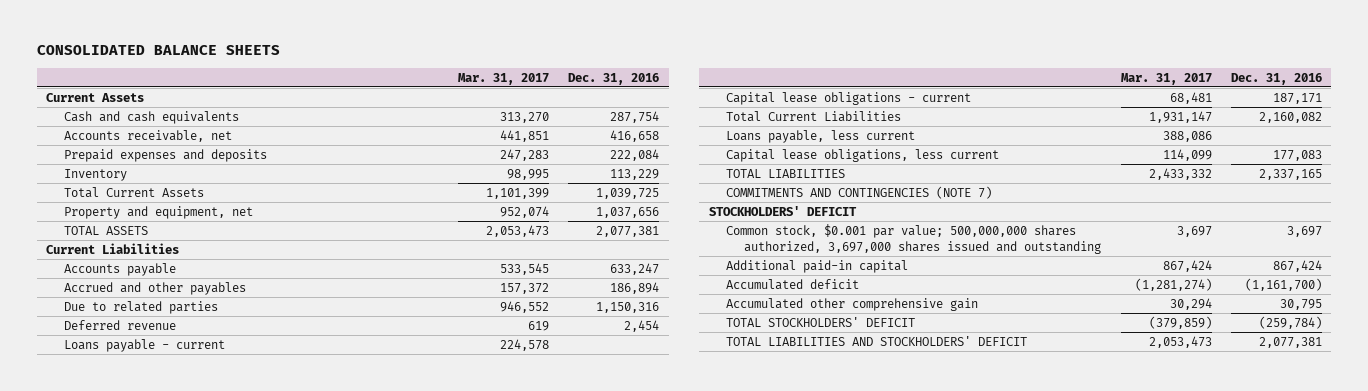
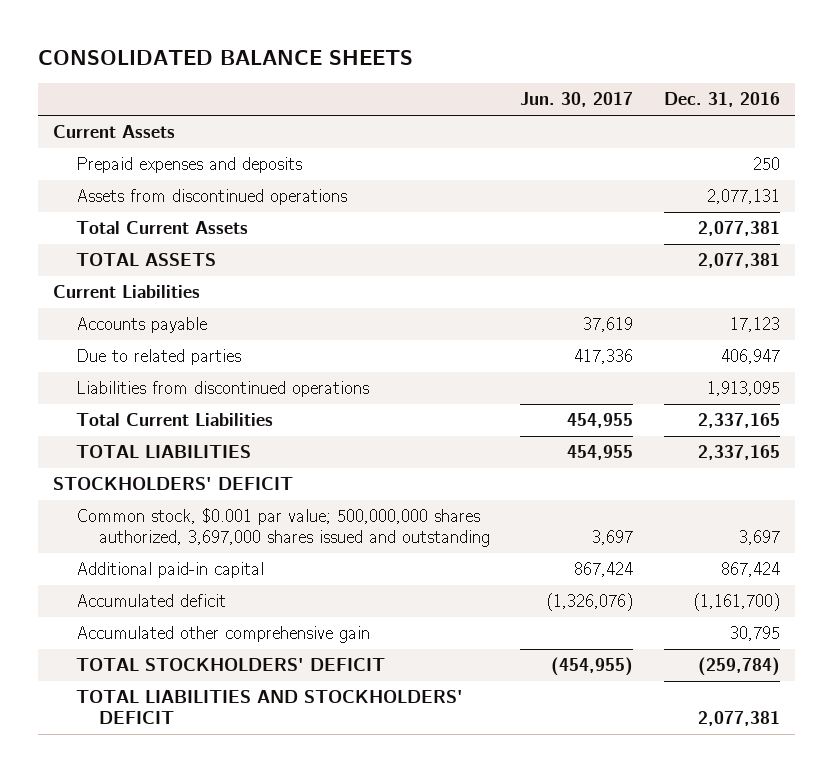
[458,72,550,85] Mar. 31, 2017 -> none
none -> [520,92,634,108] Jun. 30, 2017
[64,110,240,124] Cash and cash equivalents -> none
[64,129,233,142] Accounts receivable, net -> none
[64,168,128,181] Inventory -> none
[64,205,254,219] Property and equipment, net -> none
[610,148,660,161] 222,084 -> [752,157,780,171] 250
none -> [75,189,347,206] Assets from discontinued operations
[596,187,660,199] 1,039,725 -> [697,221,780,237] 2,077,381
[64,281,247,295] Accrued and other payables -> none
[64,319,177,330] Deferred revenue -> none
[64,338,226,352] Loans payable - current -> none
[726,91,972,105] Capital lease obligations - current -> none
[726,129,916,143] Loans payable, less current -> none
[726,148,1000,162] Capital lease obligations, less current -> none
[610,262,660,275] 633,247 -> [729,317,780,333] 17,123
[596,301,660,313] 1,150,316 -> [720,349,780,365] 406,947
none -> [75,381,369,398] Liabilities from discontinued operations
[1258,111,1322,123] 2,160,082 -> [697,413,780,429] 2,337,165
[726,185,993,199] COMMITMENTS AND CONTINGENCIES (NOTE 7) -> none

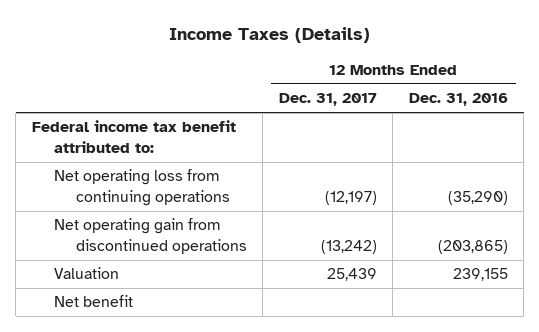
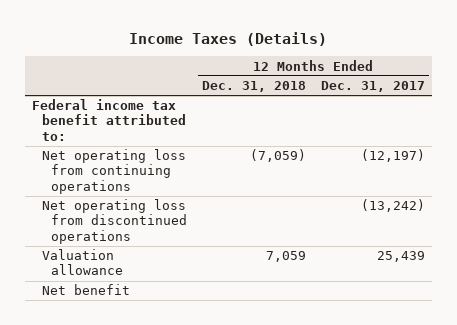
[408,93,508,107] Dec. 31, 2016 -> none
none -> [201,81,306,93] Dec. 31, 2018
[53,218,247,254] Net operating gain from discontinued operations -> [41,199,188,244] Net operating loss from discontinued operations
[53,267,119,280] Valuation -> [41,249,124,276] Valuation allowance

